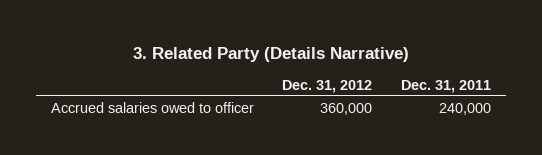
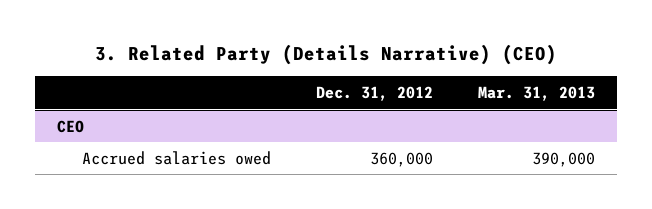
[132,47,409,63] 3. Related Party (Details Narrative) -> [95,44,558,66] 3. Related Party (Details Narrative) (CEO)
[401,79,492,93] Dec. 31, 2011 -> none
none -> [477,86,595,102] Mar. 31, 2013
none -> [57,119,85,133] CEO
[50,102,254,114] Accrued salaries owed to officer -> [82,150,272,165] Accrued salaries owed

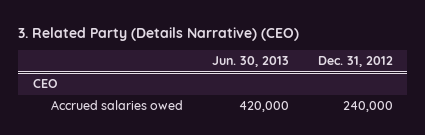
[477,86,595,102] Mar. 31, 2013 -> none
none -> [211,56,289,68] Jun. 30, 2013
[369,151,433,167] 360,000 -> [342,101,393,113] 240,000

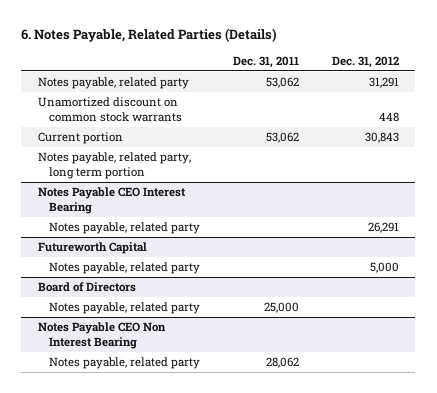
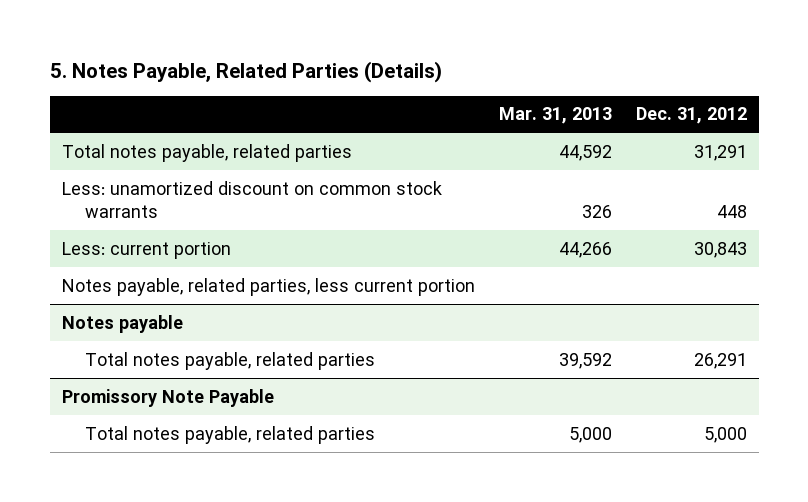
[21,28,278,43] 6. Notes Payable, Related Parties (Details) -> [49,60,442,83] 5. Notes Payable, Related Parties (Details)
[232,55,299,68] Dec. 31, 2011 -> none
none -> [498,107,612,125] Mar. 31, 2013
[37,187,186,214] Notes Payable CEO Interest Bearing -> none
[37,242,147,255] Futureworth Capital -> none
[37,282,136,293] Board of Directors -> none
[49,302,201,315] Notes payable, related party -> none
[37,322,166,349] Notes Payable CEO Non Interest Bearing -> none
[49,357,201,370] Notes payable, related party -> none
[37,77,189,90] Notes payable, related party -> [61,143,352,162] Total notes payable, related parties
[37,97,183,122] Unamortized discount on common stock warrants -> [61,180,442,218] Less: unamortized discount on common stock warrants
[37,132,123,145] Current portion -> [61,241,231,259] Less: current portion
[37,152,191,179] Notes payable, related party, long term portion -> [61,277,475,296] Notes payable, related parties, less current portion
none -> [61,314,183,333] Notes payable
[49,222,201,235] Notes payable, related party -> [85,351,376,370] Total notes payable, related parties
none -> [61,388,274,407] Promissory Note Payable
[49,262,201,275] Notes payable, related party -> [85,425,376,444] Total notes payable, related parties

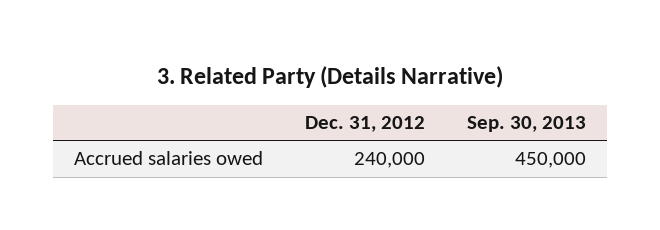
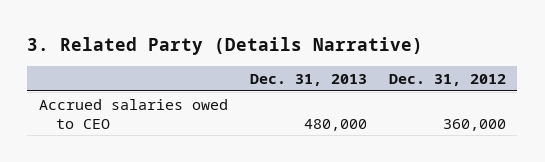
[467,116,587,133] Sep. 30, 2013 -> none
none -> [249,73,367,86] Dec. 31, 2013
[73,151,263,166] Accrued salaries owed -> [38,98,228,129] Accrued salaries owed to CEO
[354,152,426,169] 240,000 -> [443,118,507,131] 360,000

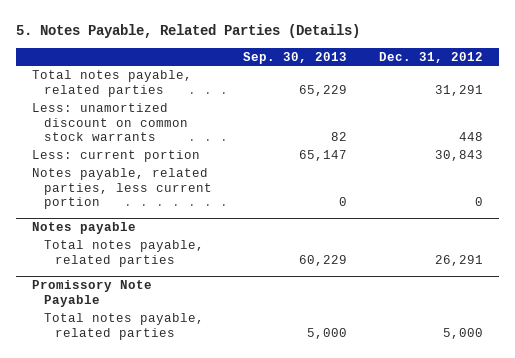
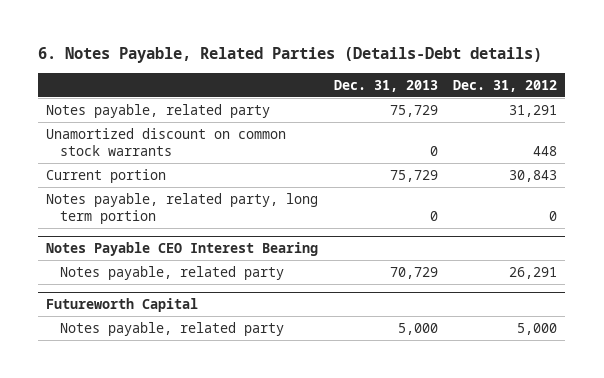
[16,24,361,39] 5. Notes Payable, Related Parties (Details) -> [38,47,543,64] 6. Notes Payable, Related Parties (Details-Debt details)
[243,51,348,64] Sep. 30, 2013 -> none
none -> [333,79,438,92] Dec. 31, 2013
[32,222,137,235] Notes payable -> none
[32,280,153,308] Promissory Note Payable -> none
[32,69,193,97] Total notes payable, related parties -> [46,103,271,118] Notes payable, related party
[32,102,188,142] Less: unamortized discount on common stock warrants -> [46,127,287,156] Unamortized discount on common stock warrants
[32,149,201,162] Less: current portion -> [46,168,167,183] Current portion
[32,167,212,210] Notes payable, related parties, less current portion -> [46,192,319,224] Notes payable, related party, long term portion
none -> [46,242,319,257] Notes Payable CEO Interest Bearing
[43,239,204,267] Total notes payable, related parties -> [60,265,285,280] Notes payable, related party
none -> [46,298,199,313] Futureworth Capital
[43,312,204,340] Total notes payable, related parties -> [60,321,285,336] Notes payable, related party

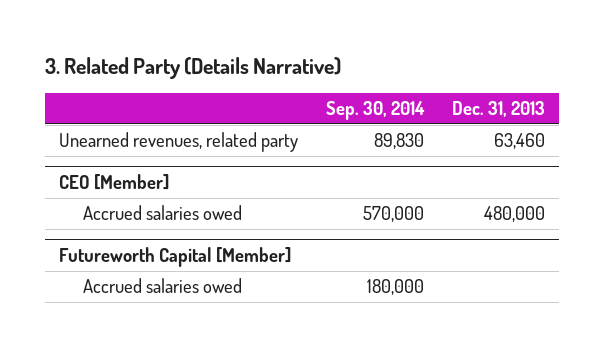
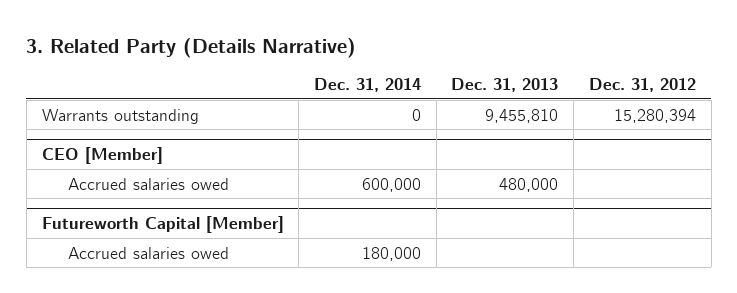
[326,101,426,121] Sep. 30, 2014 -> none
none -> [313,78,421,93] Dec. 31, 2014
none -> [588,78,696,93] Dec. 31, 2012
[59,132,299,153] Unearned revenues, related party -> none
none -> [41,108,199,124] Warrants outstanding

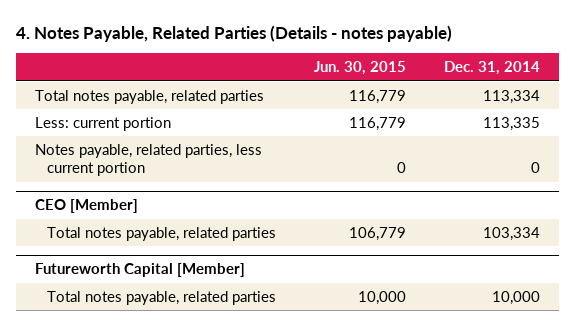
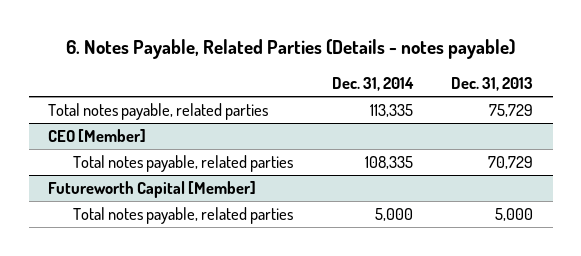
[15,24,452,42] 4. Notes Payable, Related Parties (Details - notes payable) -> [65,39,515,60] 6. Notes Payable, Related Parties (Details - notes payable)
[313,61,406,76] Jun. 30, 2015 -> none
none -> [451,77,534,92] Dec. 31, 2013
[34,116,171,131] Less: current portion -> none
[34,143,262,177] Notes payable, related parties, less current portion -> none
[483,89,541,104] 113,334 -> [369,103,413,117] 113,335
[483,226,541,241] 103,334 -> [364,155,413,169] 108,335
[492,290,541,305] 10,000 -> [374,207,413,221] 5,000

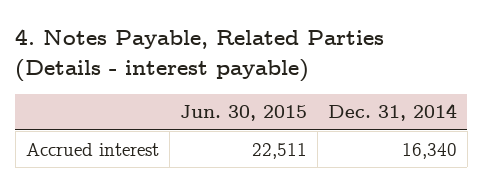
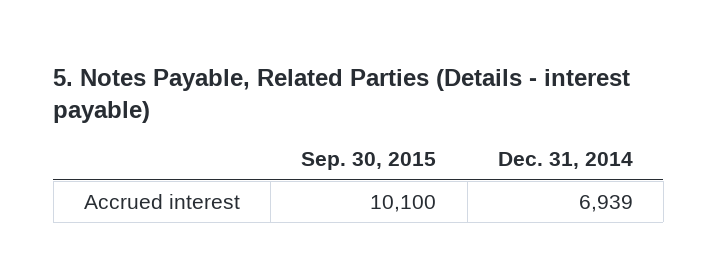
[15,29,385,82] 4. Notes Payable, Related Parties (Details - interest payable) -> [53,68,631,123] 5. Notes Payable, Related Parties (Details - interest payable)
[179,105,307,122] Jun. 30, 2015 -> none
none -> [301,152,437,171] Sep. 30, 2015
[401,142,457,159] 16,340 -> [578,194,633,212] 6,939

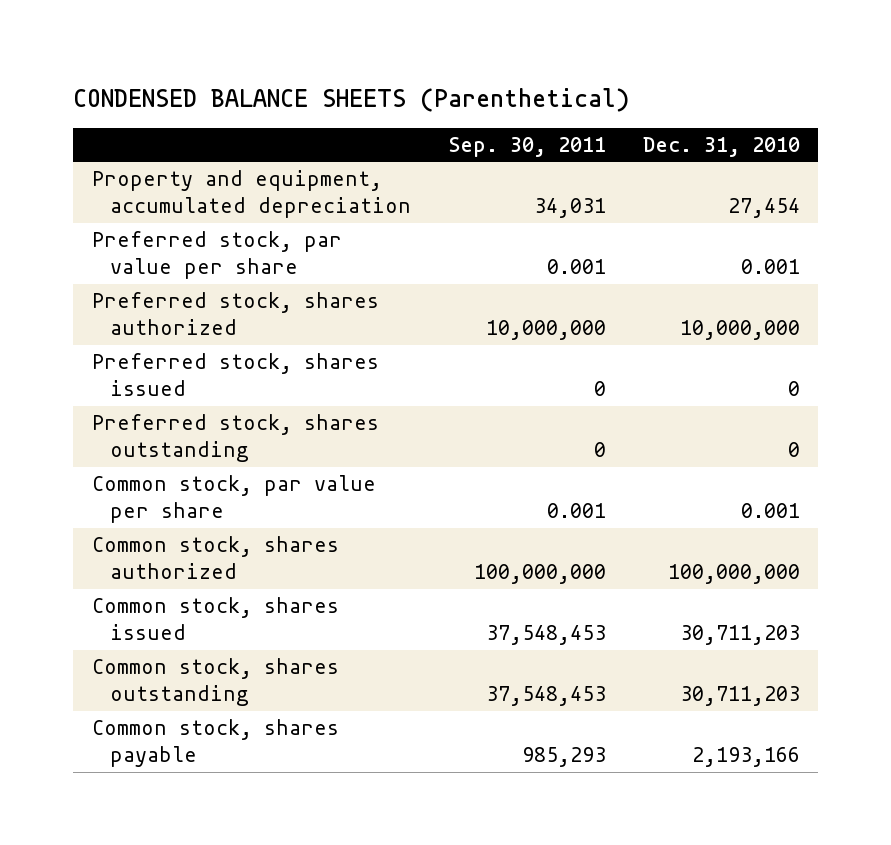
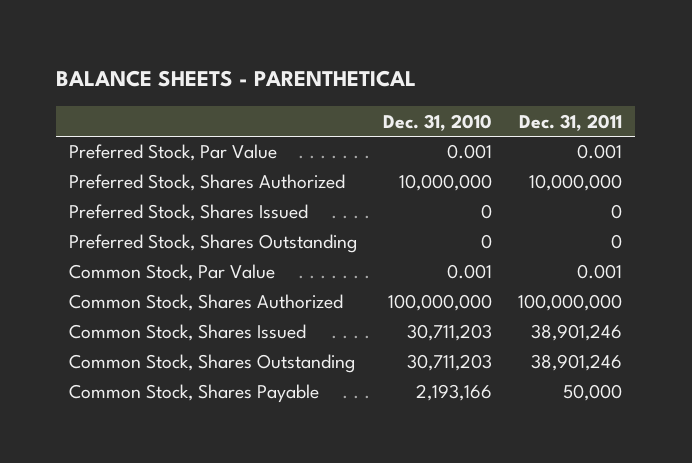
[73,87,630,112] CONDENSED BALANCE SHEETS (Parenthetical) -> [56,70,417,88] BALANCE SHEETS - PARENTHETICAL
[447,136,606,157] Sep. 30, 2011 -> none
none -> [519,113,623,131] Dec. 31, 2011
[91,169,412,219] Property and equipment, accumulated depreciation -> none
[91,230,342,280] Preferred stock, par value per share -> [69,144,278,162] Preferred Stock, Par Value
[91,291,379,336] Preferred stock, shares authorized -> [69,174,346,192] Preferred Stock, Shares Authorized
[91,352,379,397] Preferred stock, shares issued -> [69,204,309,222] Preferred Stock, Shares Issued
[91,413,379,463] Preferred stock, shares outstanding -> [69,234,358,254] Preferred Stock, Shares Outstanding
[91,474,376,524] Common stock, par value per share -> [69,264,276,282] Common Stock, Par Value
[91,535,339,580] Common stock, shares authorized -> [69,294,344,312] Common Stock, Shares Authorized
[91,596,339,641] Common stock, shares issued -> [69,324,307,342] Common Stock, Shares Issued
[91,657,339,707] Common stock, shares outstanding -> [69,354,356,374] Common Stock, Shares Outstanding
[91,718,339,768] Common stock, shares payable -> [69,384,320,404] Common Stock, Shares Payable

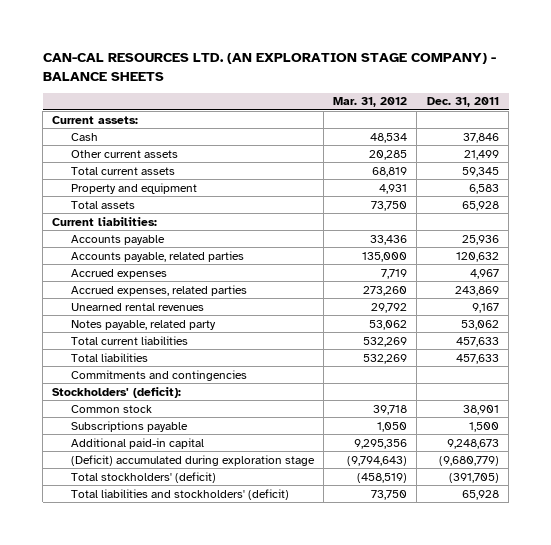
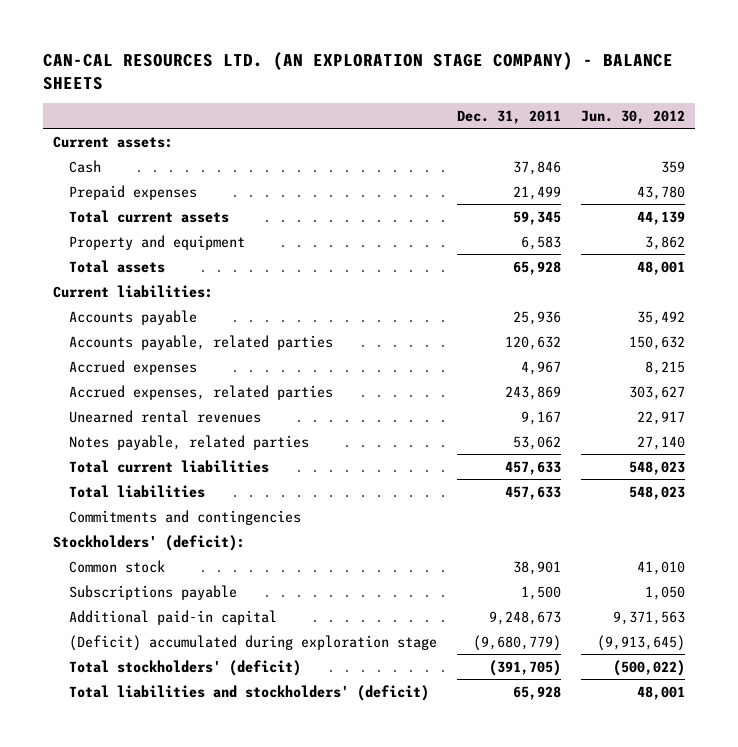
[333,97,408,108] Mar. 31, 2012 -> none
none -> [581,110,686,125] Jun. 30, 2012
[70,149,178,158] Other current assets -> [68,184,197,200] Prepaid expenses
[70,319,216,330] Notes payable, related party -> [68,434,309,450] Notes payable, related parties

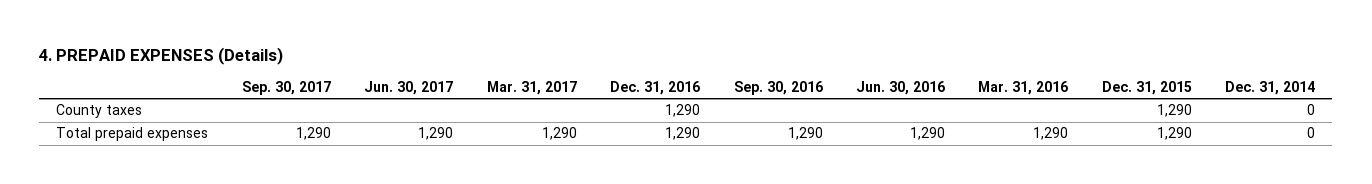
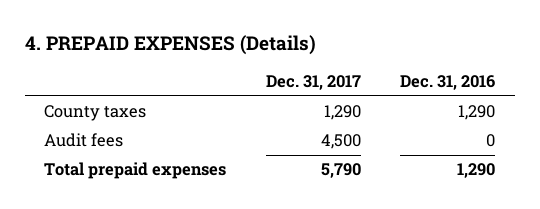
[241,81,331,96] Sep. 30, 2017 -> none
[364,81,454,96] Jun. 30, 2017 -> none
[486,81,577,96] Mar. 31, 2017 -> none
[733,81,823,96] Sep. 30, 2016 -> none
[855,81,945,96] Jun. 30, 2016 -> none
[978,81,1069,96] Mar. 31, 2016 -> none
[1101,81,1192,96] Dec. 31, 2015 -> none
[1225,81,1316,96] Dec. 31, 2014 -> none
none -> [265,75,361,91] Dec. 31, 2017
none -> [44,133,124,148] Audit fees

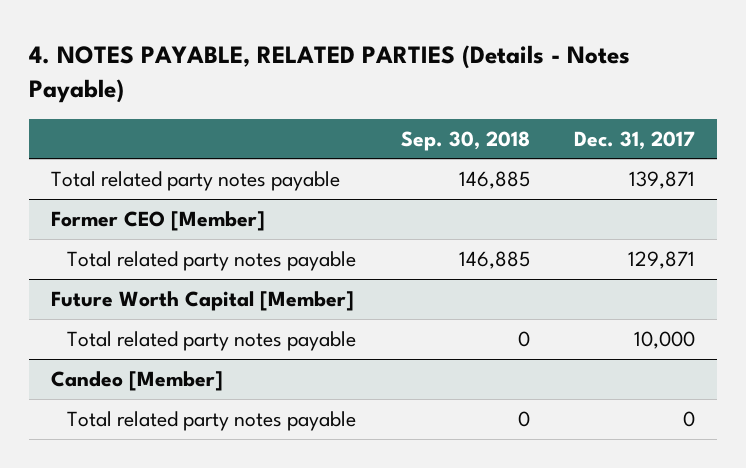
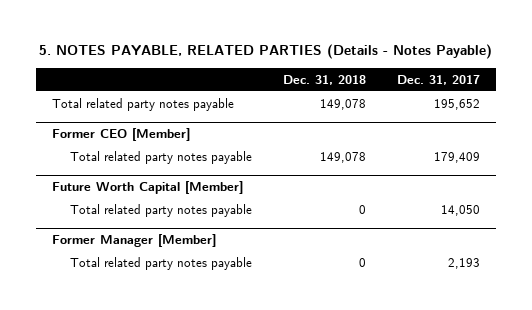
[29,45,631,103] 4. NOTES PAYABLE, RELATED PARTIES (Details - Notes Payable) -> [38,44,492,60] 5. NOTES PAYABLE, RELATED PARTIES (Details - Notes Payable)
[400,130,530,151] Sep. 30, 2018 -> none
none -> [282,74,366,85] Dec. 31, 2018
[628,171,695,190] 139,871 -> [434,98,481,110] 195,652
[627,251,695,270] 129,871 -> [434,151,481,163] 179,409
[51,371,224,392] Candeo [Member] -> none
[633,331,695,350] 10,000 -> [441,204,481,216] 14,050
none -> [51,234,216,248] Former Manager [Member]
[682,411,695,428] 0 -> [448,257,481,269] 2,193

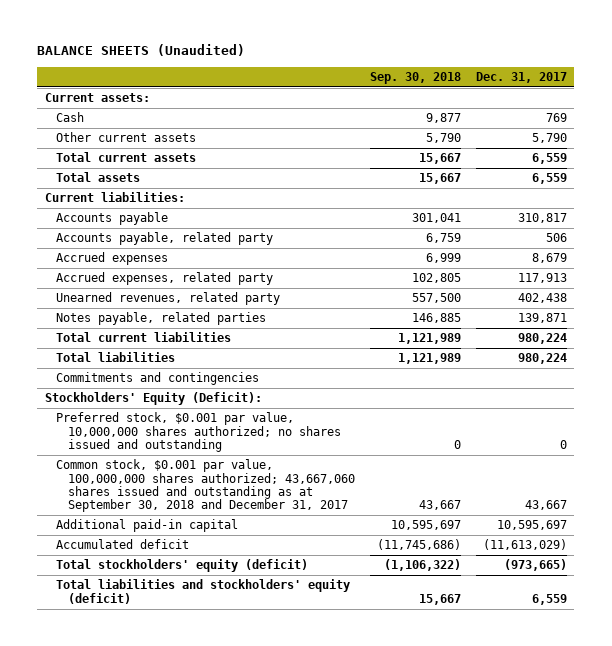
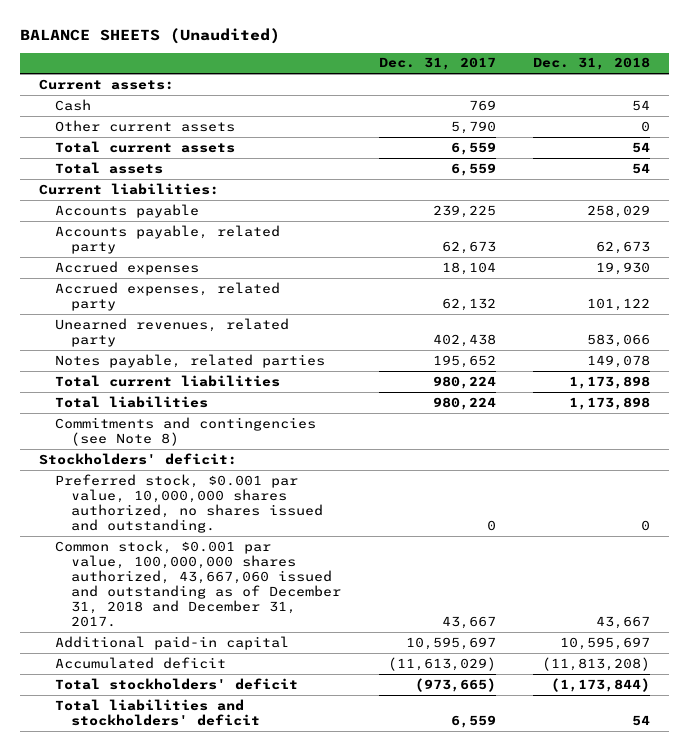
[369,71,461,84] Sep. 30, 2018 -> none
none -> [533,57,651,71] Dec. 31, 2018
[517,213,567,224] 310,817 -> [432,204,496,218] 239,225
[545,233,567,243] 506 -> [441,240,496,254] 62,673
[531,253,567,264] 8,679 -> [441,261,496,275] 18,104
[517,273,567,284] 117,913 -> [441,297,496,311] 62,132
[517,313,567,324] 139,871 -> [432,354,496,368] 195,652
[56,372,260,386] Commitments and contingencies -> [54,416,316,446] Commitments and contingencies (see Note 8)
[44,392,262,406] Stockholders' Equity (Deficit): -> [38,452,237,465] Stockholders' deficit:
[56,412,341,453] Preferred stock, $0.001 par value, 10,000,000 shares authorized; no shares issued and outstanding -> [54,473,324,534] Preferred stock, $0.001 par value, 10,000,000 shares authorized, no shares issued and outstanding.
[56,459,355,513] Common stock, $0.001 par value, 100,000,000 shares authorized; 43,667,060 shares issued and outstanding as at September 30, 2018 and December 31, 2017 -> [54,539,342,628] Common stock, $0.001 par value, 100,000,000 shares authorized, 43,667,060 issued and outstanding as of December 31, 2018 and December 31, 2017.
[56,559,309,573] Total stockholders' equity (deficit) -> [54,677,298,690] Total stockholders' deficit
[56,579,351,604] Total liabilities and stockholders' equity (deficit) -> [54,698,261,726] Total liabilities and stockholders' deficit

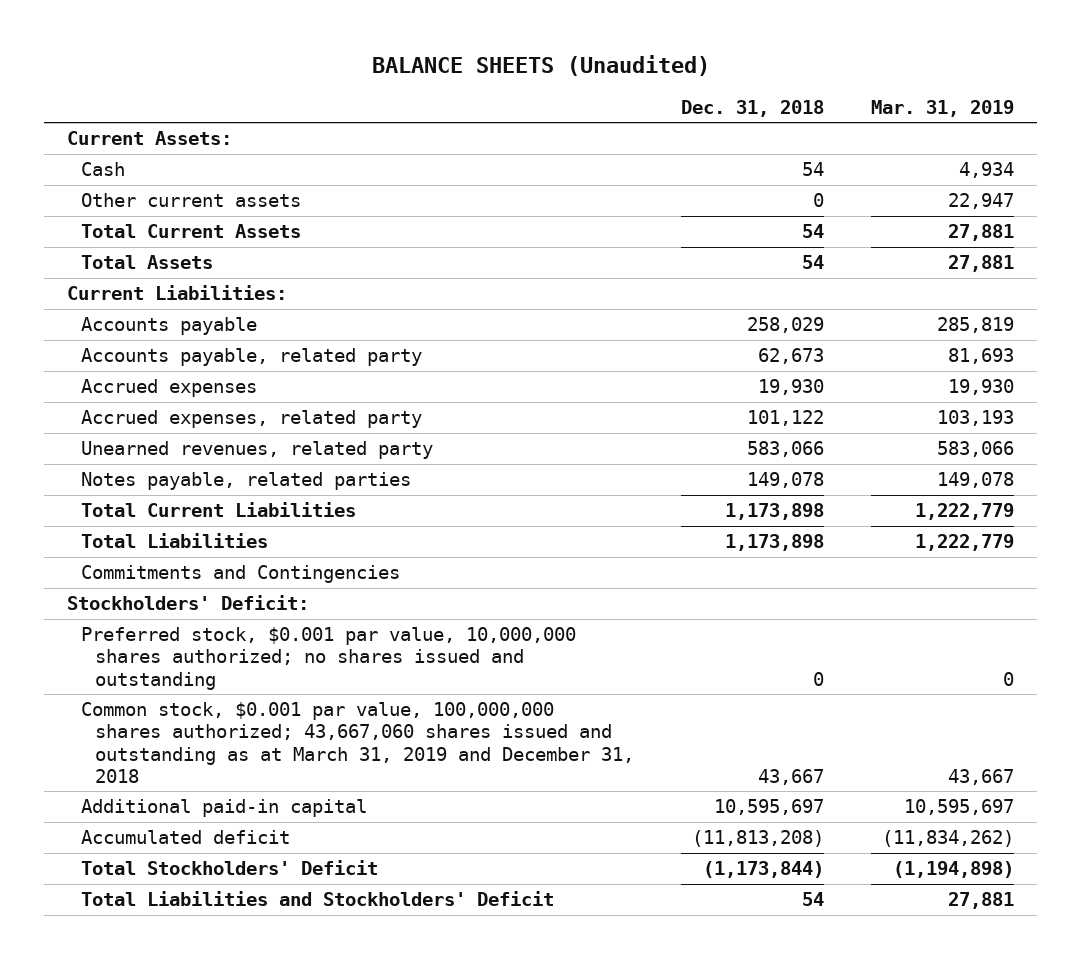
[378,57,496,71] Dec. 31, 2017 -> none
none -> [870,99,1014,117] Mar. 31, 2019
[38,78,174,90] Current assets: -> [67,131,233,146] Current Assets:
[54,140,235,153] Total current assets -> [81,224,302,239] Total Current Assets
[54,161,163,174] Total assets -> [81,255,214,270] Total Assets
[38,182,219,195] Current liabilities: -> [67,285,288,301] Current Liabilities:
[54,374,280,387] Total current liabilities -> [81,502,357,518] Total Current Liabilities
[54,395,208,408] Total liabilities -> [81,533,269,549] Total Liabilities
[54,416,316,446] Commitments and contingencies (see Note 8) -> [81,565,401,584] Commitments and Contingencies
[38,452,237,465] Stockholders' deficit: -> [67,595,310,611] Stockholders' Deficit:
[54,473,324,534] Preferred stock, $0.001 par value, 10,000,000 shares authorized, no shares issued and outstanding. -> [81,627,577,690] Preferred stock, $0.001 par value, 10,000,000 shares authorized; no shares issued and outstanding
[54,539,342,628] Common stock, $0.001 par value, 100,000,000 shares authorized, 43,667,060 issued and outstanding as of December 31, 2018 and December 31, 2017. -> [81,702,635,783] Common stock, $0.001 par value, 100,000,000 shares authorized; 43,667,060 shares issued and outstanding as at March 31, 2019 and December 31, 2018
[54,677,298,690] Total stockholders' deficit -> [81,860,379,876] Total Stockholders' Deficit
[54,698,261,726] Total liabilities and stockholders' deficit -> [81,891,555,907] Total Liabilities and Stockholders' Deficit

